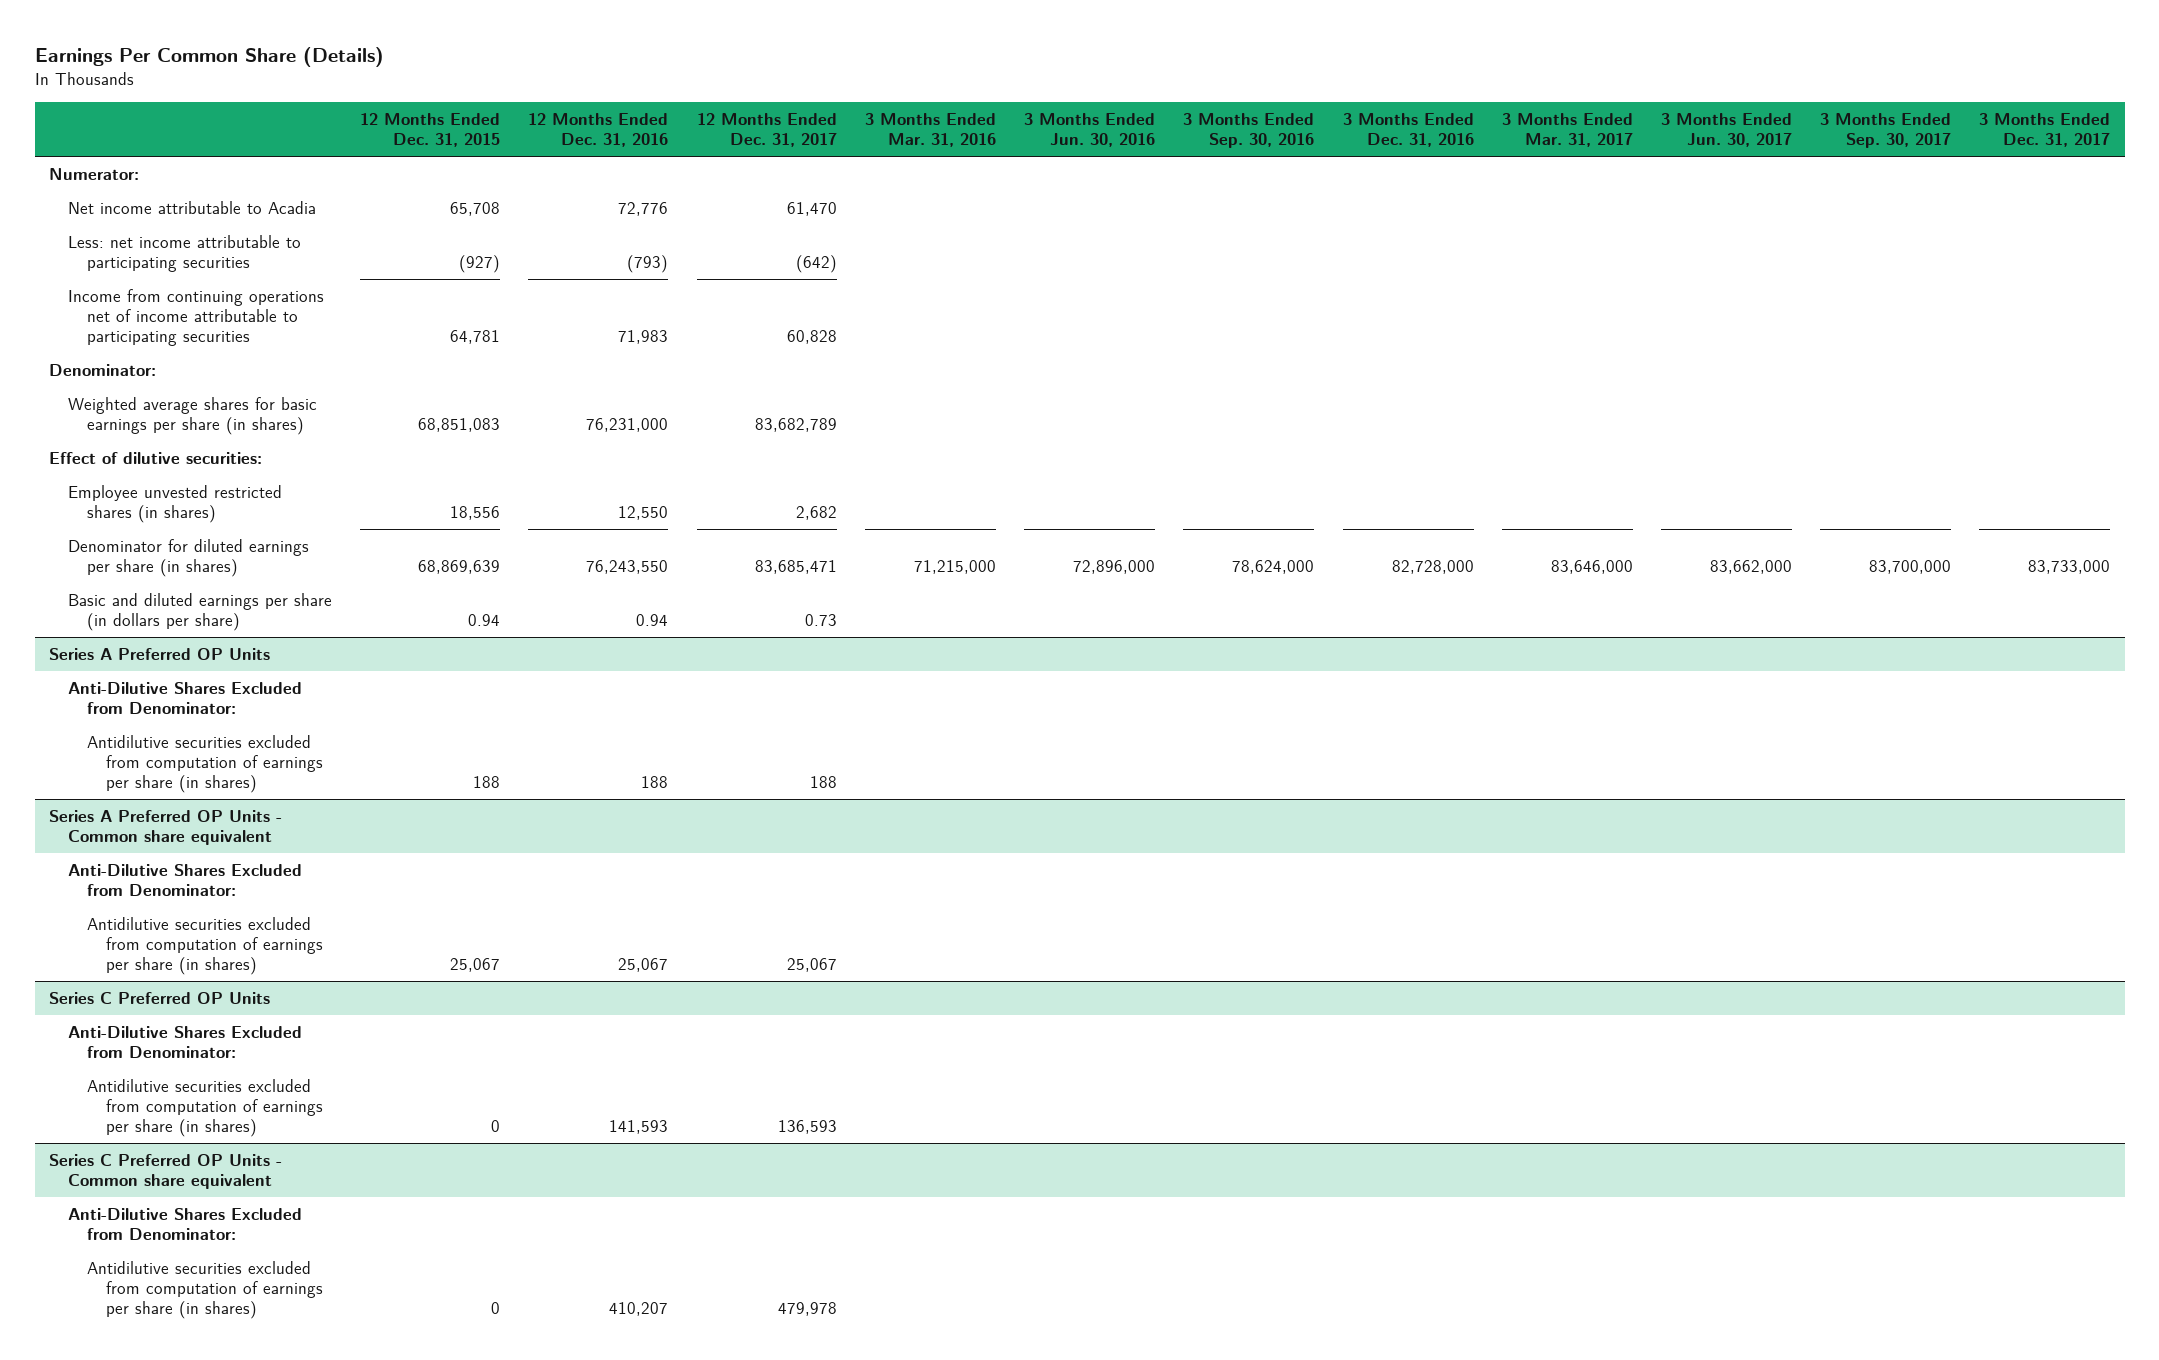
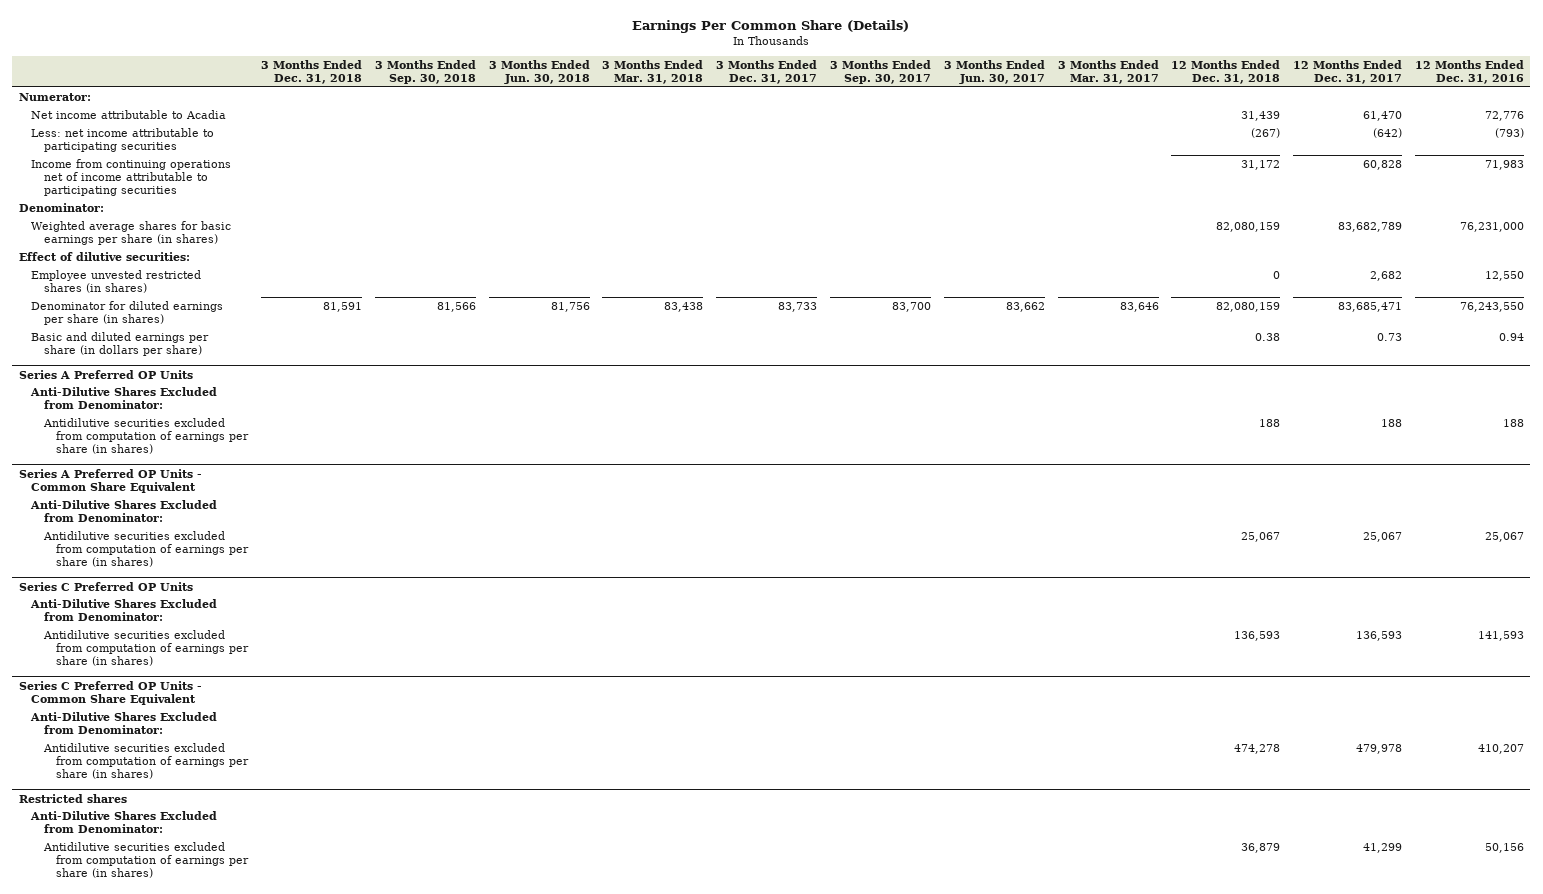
[360,113,501,148] 12 Months Ended Dec. 31, 2015 -> none
[864,113,996,148] 3 Months Ended Mar. 31, 2016 -> none
[1024,113,1156,148] 3 Months Ended Jun. 30, 2016 -> none
[1183,113,1315,149] 3 Months Ended Sep. 30, 2016 -> none
[1342,113,1474,148] 3 Months Ended Dec. 31, 2016 -> none
none -> [260,59,362,84] 3 Months Ended Dec. 31, 2018
none -> [374,59,476,84] 3 Months Ended Sep. 30, 2018
none -> [488,59,590,84] 3 Months Ended Jun. 30, 2018
none -> [602,59,704,84] 3 Months Ended Mar. 31, 2018
none -> [1171,59,1281,84] 12 Months Ended Dec. 31, 2018
[1550,560,1633,575] 83,646,000 -> [1119,302,1159,313] 83,646
[1710,560,1793,575] 83,662,000 -> [1005,302,1045,313] 83,662
[1869,560,1952,575] 83,700,000 -> [891,302,931,313] 83,700
[2028,560,2111,575] 83,733,000 -> [778,302,818,313] 83,733
[49,810,283,846] Series A Preferred OP Units - Common share equivalent -> [18,468,202,493] Series A Preferred OP Units - Common Share Equivalent
[49,1154,283,1190] Series C Preferred OP Units - Common share equivalent -> [18,680,202,705] Series C Preferred OP Units - Common Share Equivalent
none -> [18,793,127,803] Restricted shares
none -> [30,811,218,834] Anti-Dilutive Shares Excluded from Denominator:
none -> [42,842,250,879] Antidilutive securities excluded from computation of earnings per share (in shares)

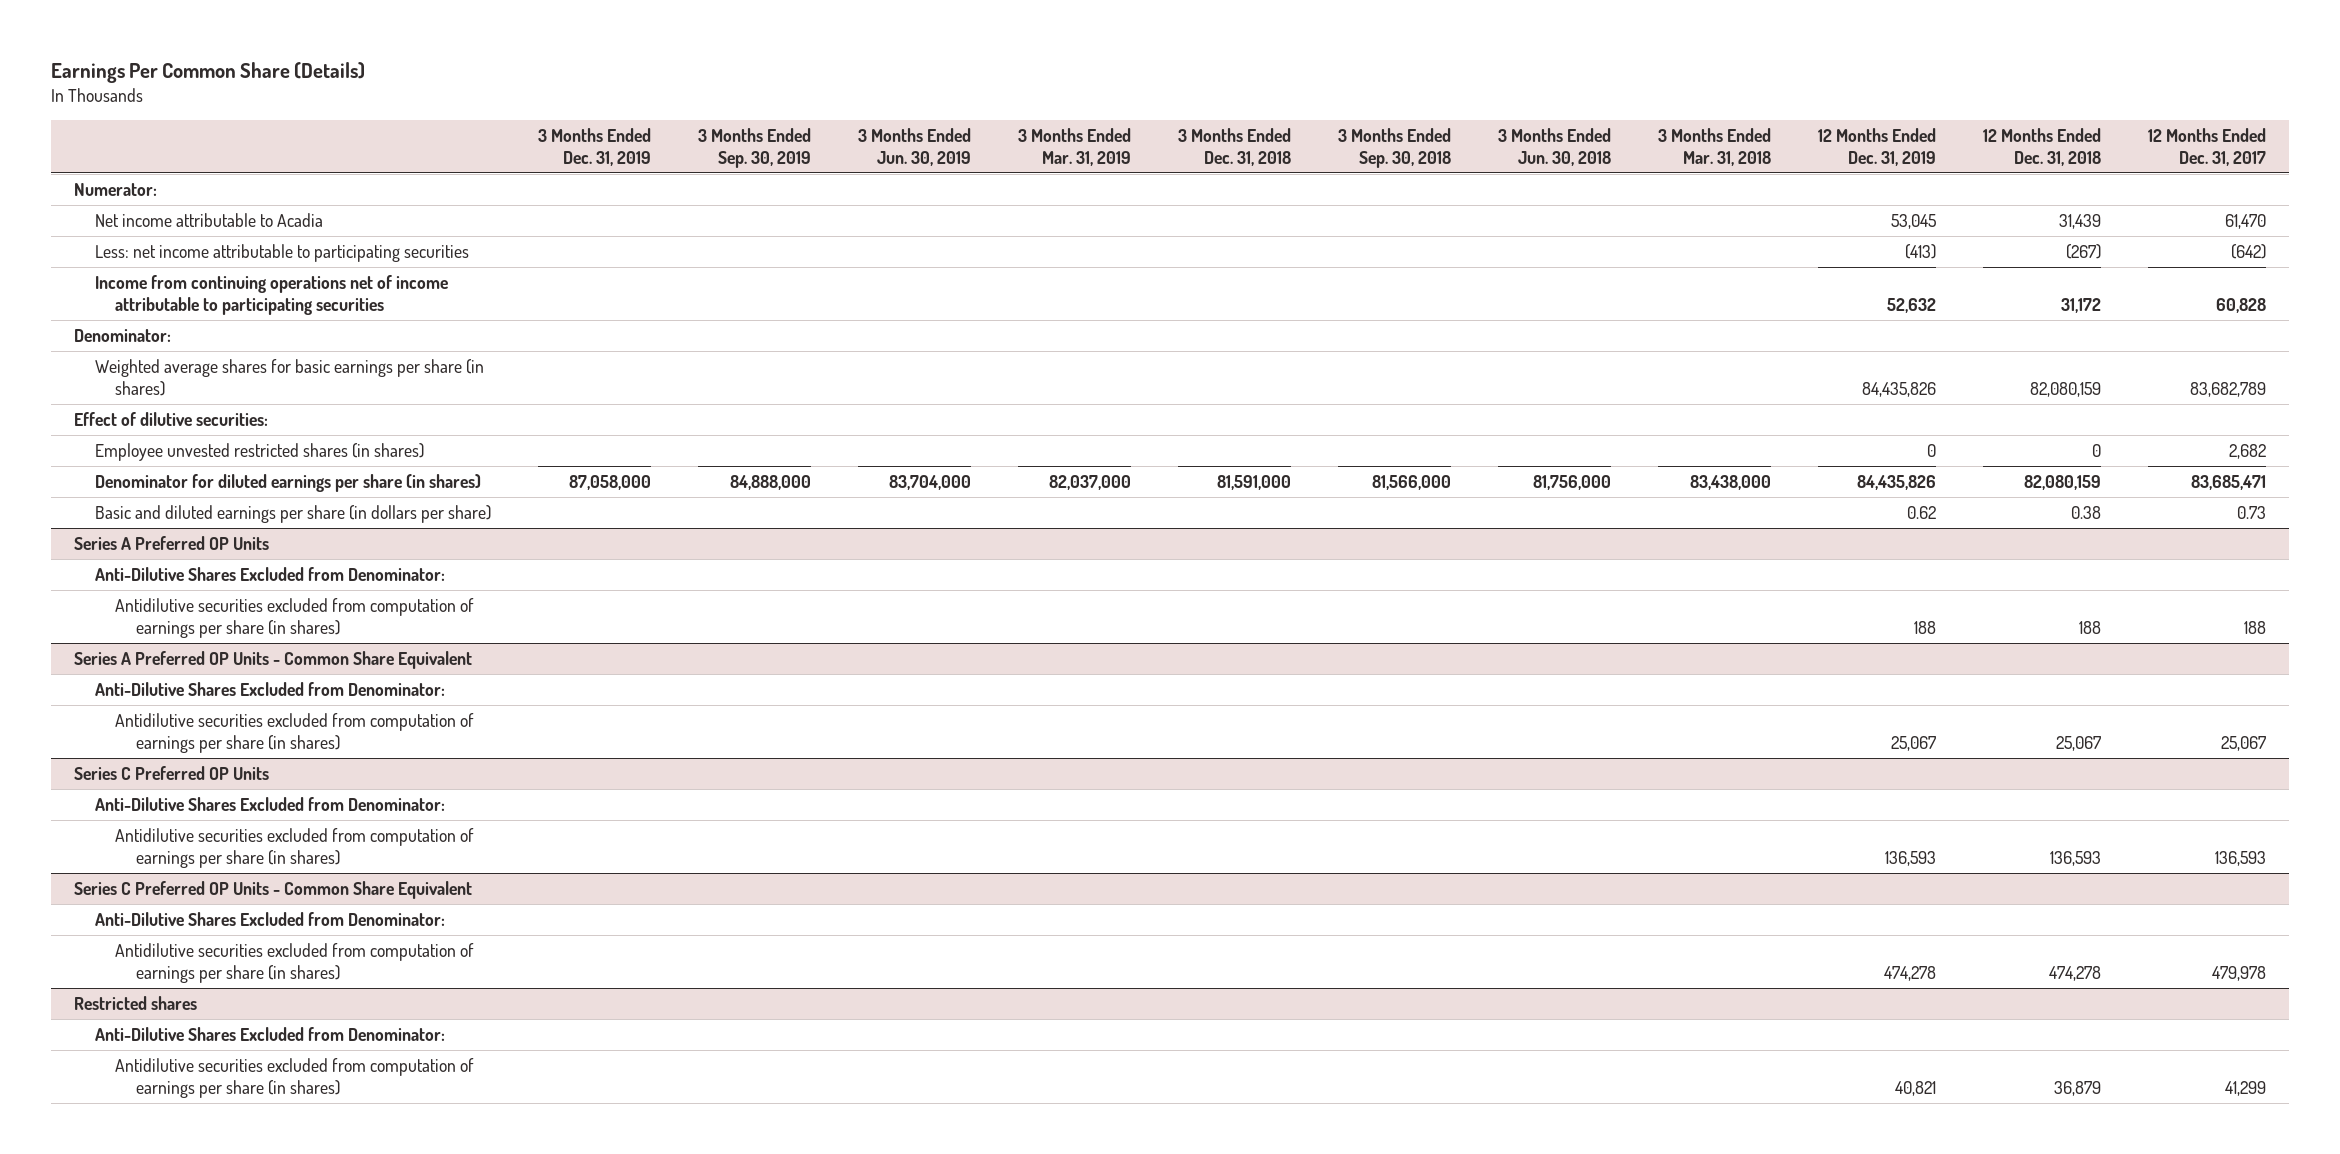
[716,59,818,84] 3 Months Ended Dec. 31, 2017 -> none
[829,59,931,84] 3 Months Ended Sep. 30, 2017 -> none
[943,59,1045,84] 3 Months Ended Jun. 30, 2017 -> none
[1057,59,1159,84] 3 Months Ended Mar. 31, 2017 -> none
[1415,59,1525,84] 12 Months Ended Dec. 31, 2016 -> none
none -> [537,127,651,166] 3 Months Ended Dec. 31, 2019
none -> [697,127,811,168] 3 Months Ended Sep. 30, 2019
none -> [857,127,971,166] 3 Months Ended Jun. 30, 2019
none -> [1017,127,1131,166] 3 Months Ended Mar. 31, 2019
none -> [1817,127,1936,166] 12 Months Ended Dec. 31, 2019
[322,302,362,313] 81,591 -> [1216,474,1291,490] 81,591,000
[436,302,476,313] 81,566 -> [1371,474,1451,490] 81,566,000
[550,302,590,313] 81,756 -> [1532,474,1611,490] 81,756,000
[664,302,704,313] 83,438 -> [1689,474,1771,490] 83,438,000

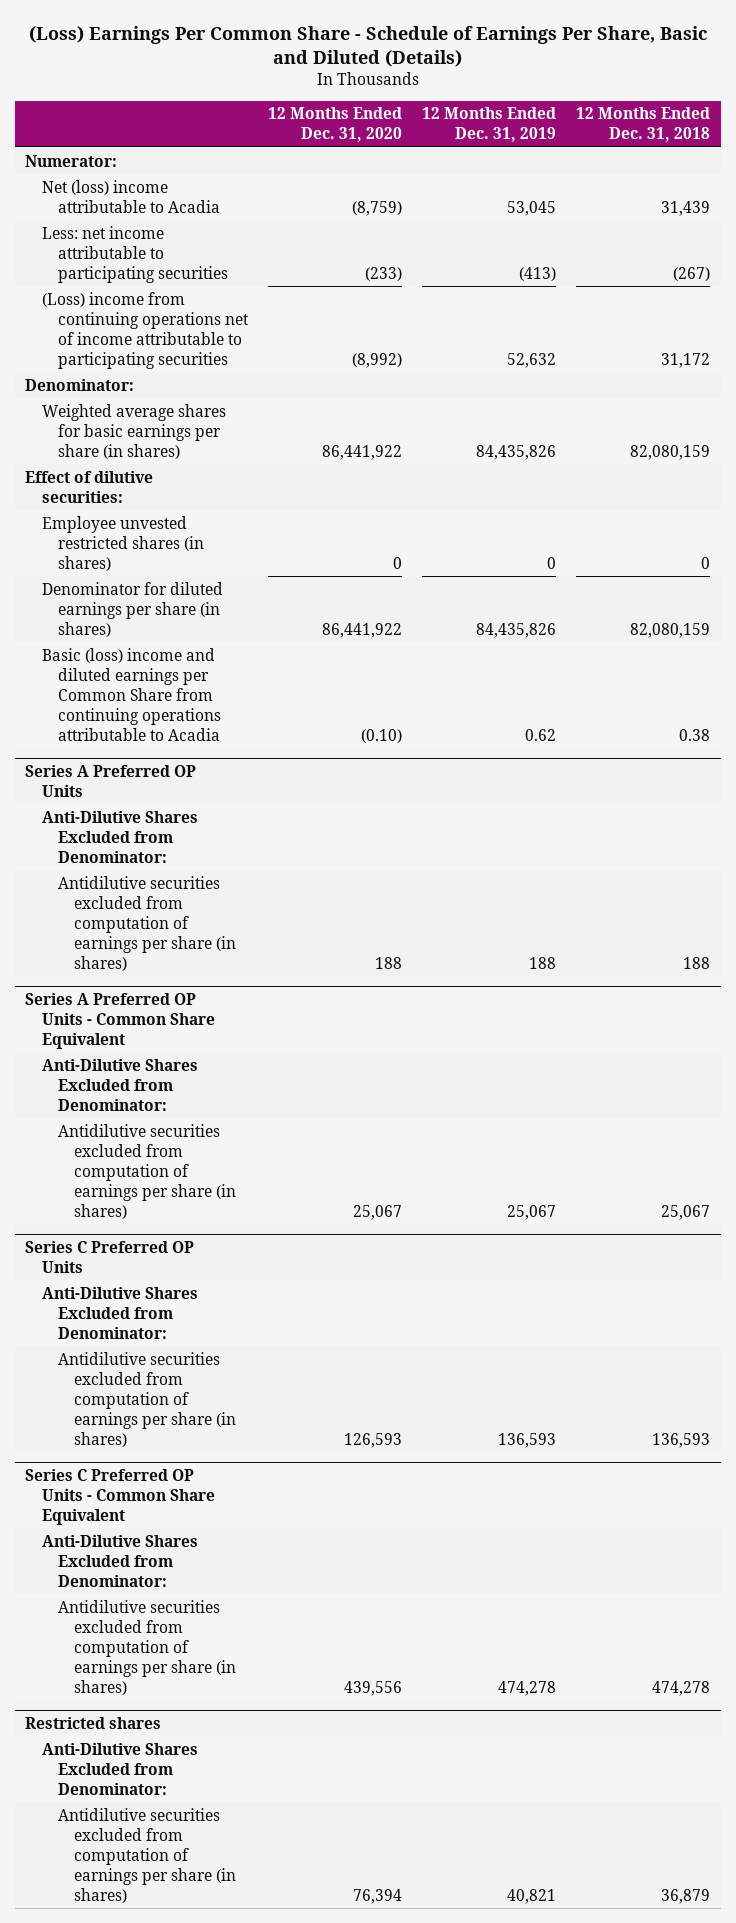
[50,62,365,84] Earnings Per Common Share (Details) -> [28,25,707,67] (Loss) Earnings Per Common Share - Schedule of Earnings Per Share, Basic and Diluted (Details)
[537,127,651,166] 3 Months Ended Dec. 31, 2019 -> none
[697,127,811,168] 3 Months Ended Sep. 30, 2019 -> none
[857,127,971,166] 3 Months Ended Jun. 30, 2019 -> none
[1017,127,1131,166] 3 Months Ended Mar. 31, 2019 -> none
[1177,127,1291,166] 3 Months Ended Dec. 31, 2018 -> none
[1337,127,1451,168] 3 Months Ended Sep. 30, 2018 -> none
[1497,127,1611,166] 3 Months Ended Jun. 30, 2018 -> none
[1657,127,1771,166] 3 Months Ended Mar. 31, 2018 -> none
[2147,127,2266,166] 12 Months Ended Dec. 31, 2017 -> none
none -> [268,107,403,143] 12 Months Ended Dec. 31, 2020
[94,212,323,227] Net income attributable to Acadia -> [41,179,220,213] Net (loss) income attributable to Acadia
[94,274,448,316] Income from continuing operations net of income attributable to participating securities -> [41,291,249,369] (Loss) income from continuing operations net of income attributable to participating securities
[94,504,491,523] Basic and diluted earnings per share (in dollars per share) -> [41,647,221,741] Basic (loss) income and diluted earnings per Common Share from continuing operations attributable to Acadia

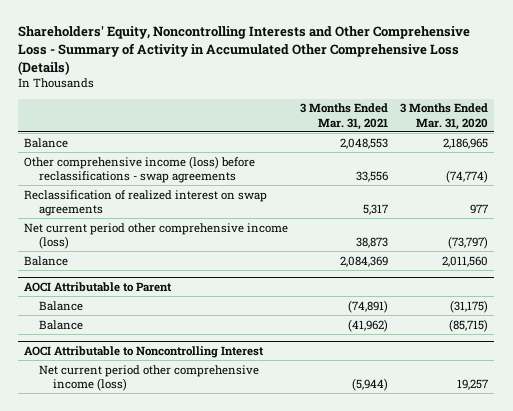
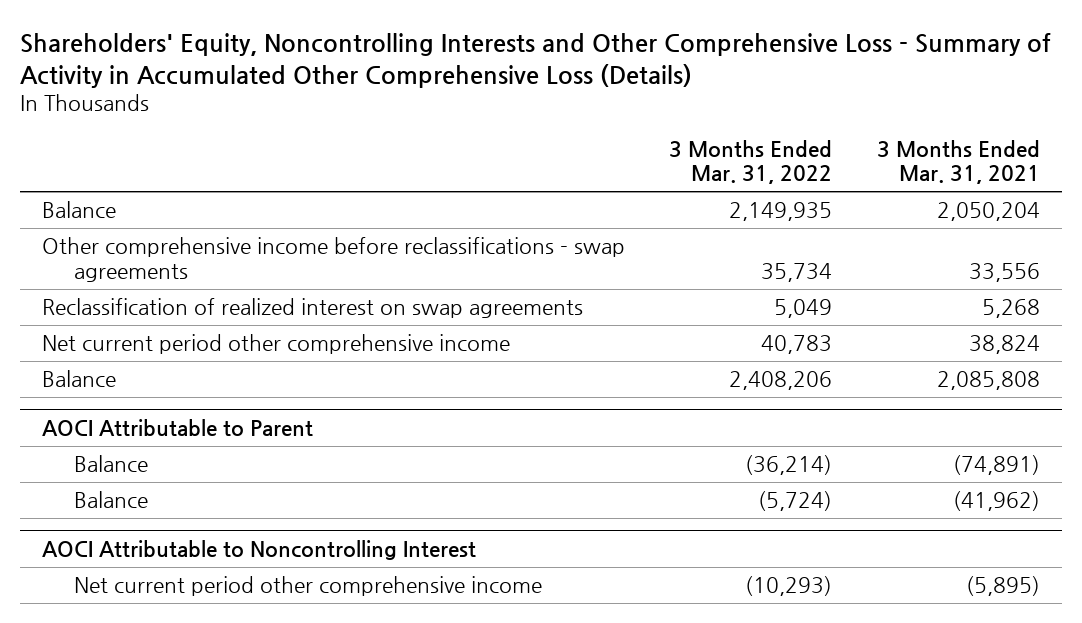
[400,103,489,130] 3 Months Ended Mar. 31, 2020 -> none
none -> [669,139,833,185] 3 Months Ended Mar. 31, 2022
[340,137,389,149] 2,048,553 -> [936,202,1040,222] 2,050,204
[24,155,256,183] Other comprehensive income (loss) before reclassifications - swap agreements -> [41,237,625,282] Other comprehensive income before reclassifications - swap agreements
[363,203,389,215] 5,317 -> [981,299,1040,319] 5,268
[24,222,289,249] Net current period other comprehensive income (loss) -> [41,334,510,355] Net current period other comprehensive income
[356,236,389,248] 38,873 -> [968,335,1040,355] 38,824
[340,255,389,267] 2,084,369 -> [936,371,1040,391] 2,085,808
[38,364,259,391] Net current period other comprehensive income (loss) -> [73,576,542,597] Net current period other comprehensive income
[352,377,389,391] (5,944) -> [965,576,1040,597] (5,895)

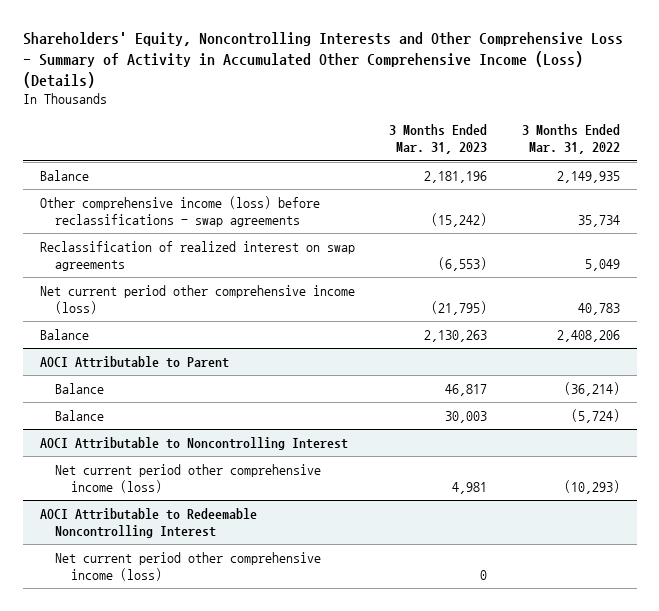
[19,33,1051,88] Shareholders' Equity, Noncontrolling Interests and Other Comprehensive Loss - Summary of Activity in Accumulated Other Comprehensive Loss (Details) -> [22,32,623,88] Shareholders' Equity, Noncontrolling Interests and Other Comprehensive Loss - Summary of Activity in Accumulated Other Comprehensive Income (Loss) (Details)
[876,139,1040,185] 3 Months Ended Mar. 31, 2021 -> none
none -> [389,124,488,155] 3 Months Ended Mar. 31, 2023
[41,237,625,282] Other comprehensive income before reclassifications - swap agreements -> [39,195,320,227] Other comprehensive income (loss) before reclassifications - swap agreements
[41,334,510,355] Net current period other comprehensive income -> [39,284,355,314] Net current period other comprehensive income (loss)
[73,576,542,597] Net current period other comprehensive income -> [55,463,322,493] Net current period other comprehensive income (loss)
none -> [39,507,257,538] AOCI Attributable to Redeemable Noncontrolling Interest
none -> [55,551,322,581] Net current period other comprehensive income (loss)

